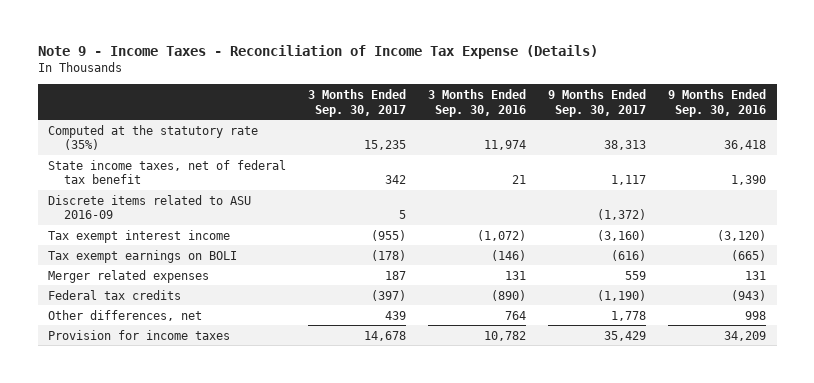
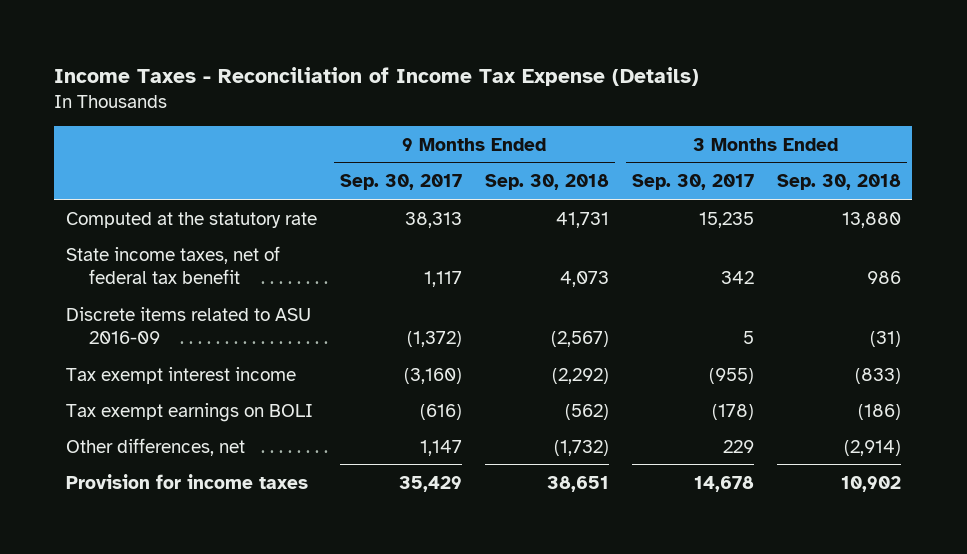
[37,45,598,60] Note 9 - Income Taxes - Reconciliation of Income Tax Expense (Details) -> [54,66,700,86] Income Taxes - Reconciliation of Income Tax Expense (Details)
[428,88,527,117] 3 Months Ended Sep. 30, 2016 -> none
[667,88,766,117] 9 Months Ended Sep. 30, 2016 -> none
none -> [484,174,609,191] Sep. 30, 2018
none -> [776,174,901,191] Sep. 30, 2018
[48,124,259,151] Computed at the statutory rate (35%) -> [65,211,317,228] Computed at the statutory rate
[48,269,210,283] Merger related expenses -> none
[48,289,182,300] Federal tax credits -> none
[385,310,407,320] 439 -> [722,439,754,453] 229
[610,310,646,321] 1,778 -> [419,439,462,456] 1,147

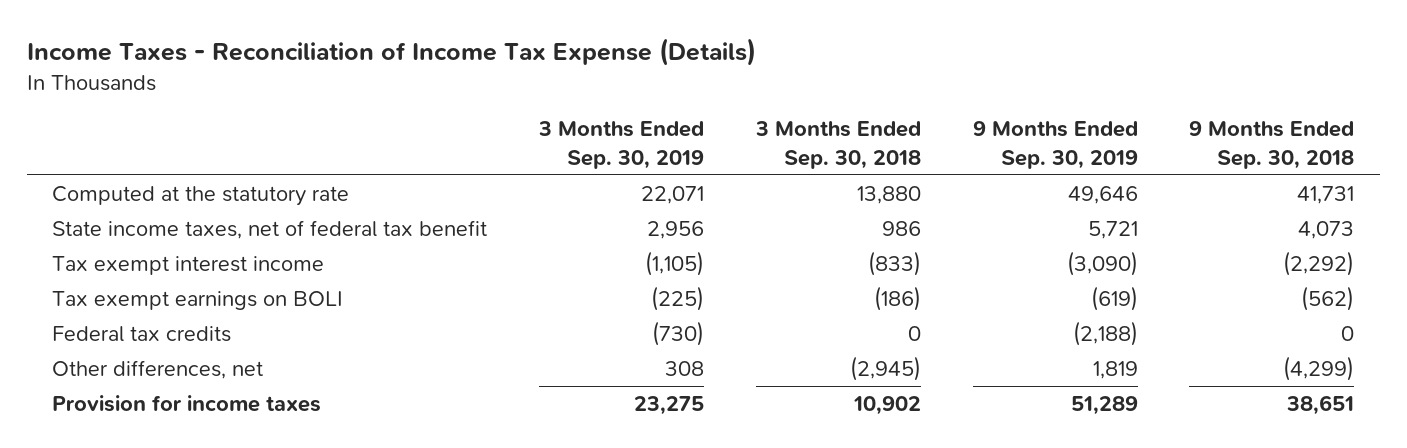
[339,174,462,191] Sep. 30, 2017 -> none
[631,174,754,191] Sep. 30, 2017 -> none
none -> [538,121,705,169] 3 Months Ended Sep. 30, 2019
none -> [972,121,1138,169] 9 Months Ended Sep. 30, 2019
[65,306,311,344] Discrete items related to ASU 2016-09 -> none
none -> [52,325,232,342] Federal tax credits
[553,439,609,456] (1,732) -> [1283,355,1355,381] (4,299)
[843,439,901,456] (2,914) -> [849,355,921,381] (2,945)

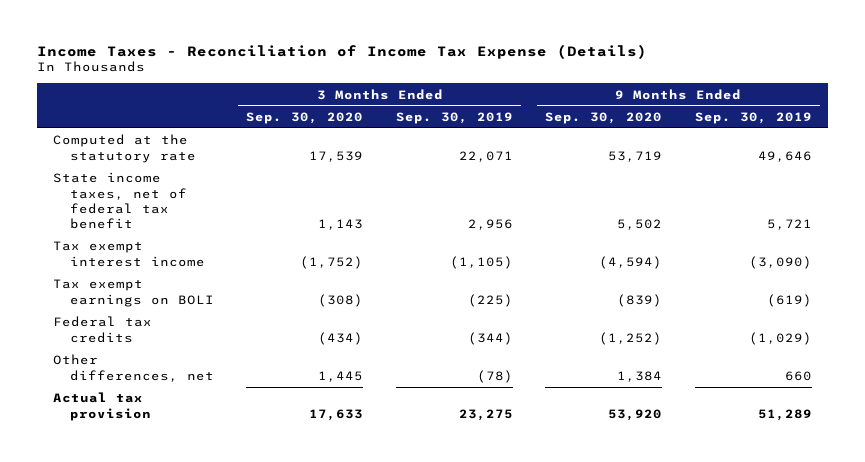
[754,121,921,169] 3 Months Ended Sep. 30, 2018 -> none
[1189,121,1355,169] 9 Months Ended Sep. 30, 2018 -> none
none -> [246,111,364,124] Sep. 30, 2020
none -> [545,111,663,124] Sep. 30, 2020
[652,320,705,346] (730) -> [467,331,513,345] (344)
[1072,320,1138,346] (2,188) -> [748,331,812,345] (1,029)
[665,360,705,376] 308 -> [476,369,513,383] (78)
[1092,360,1138,379] 1,819 -> [784,370,812,381] 660
[52,394,322,412] Provision for income taxes -> [53,392,151,421] Actual tax provision

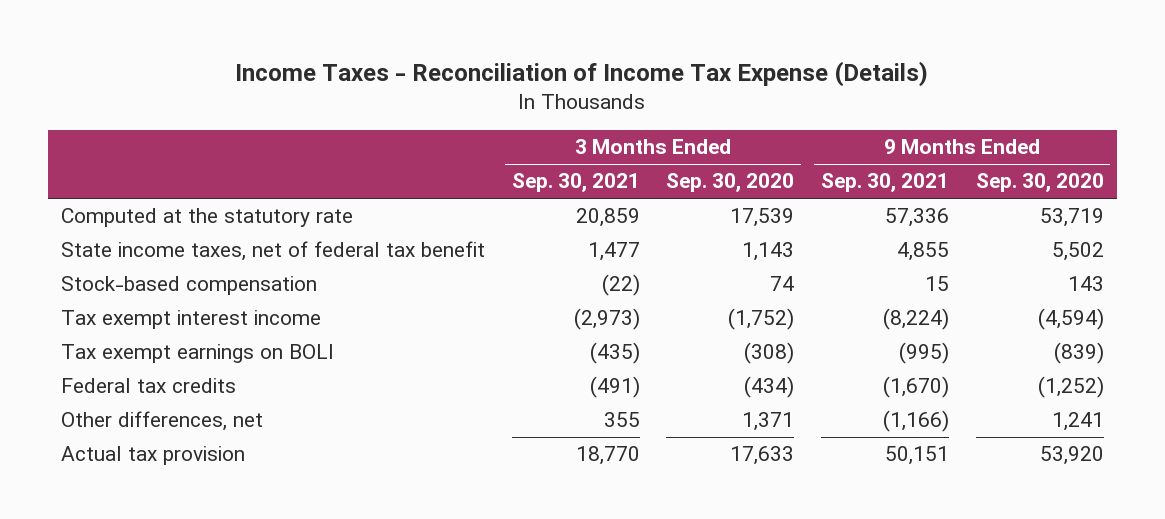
[395,111,513,124] Sep. 30, 2019 -> none
[694,111,812,124] Sep. 30, 2019 -> none
none -> [511,173,640,193] Sep. 30, 2021
none -> [821,173,950,193] Sep. 30, 2021
none -> [61,276,318,296] Stock-based compensation
[318,370,364,382] 1,445 -> [742,412,795,432] 1,371
[617,370,663,382] 1,384 -> [1051,412,1104,432] 1,241

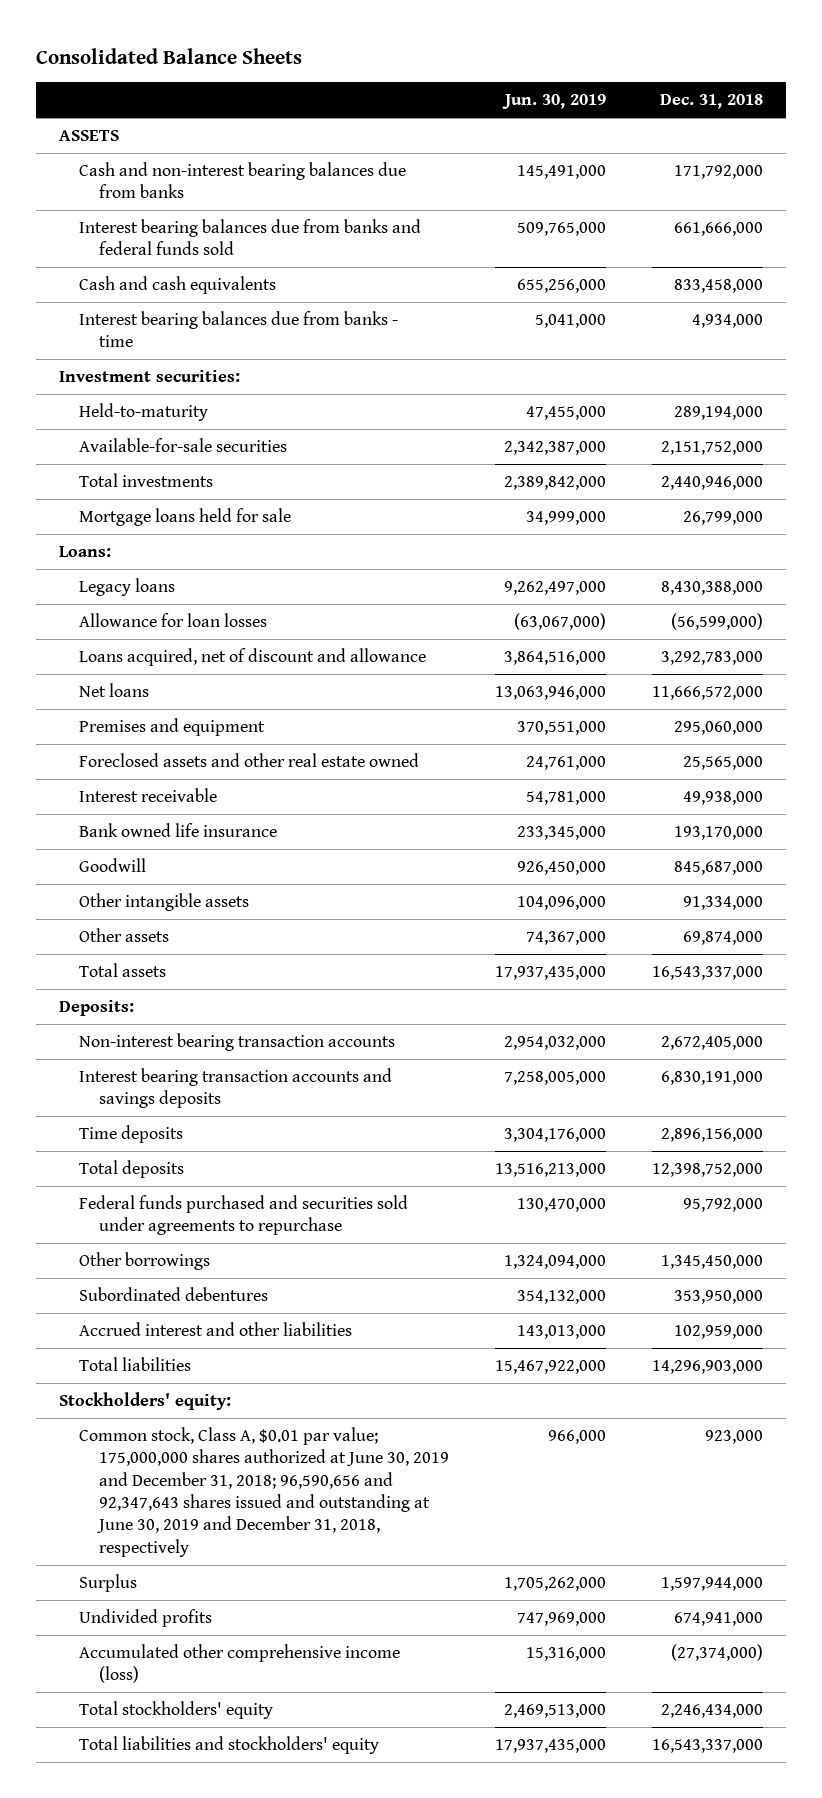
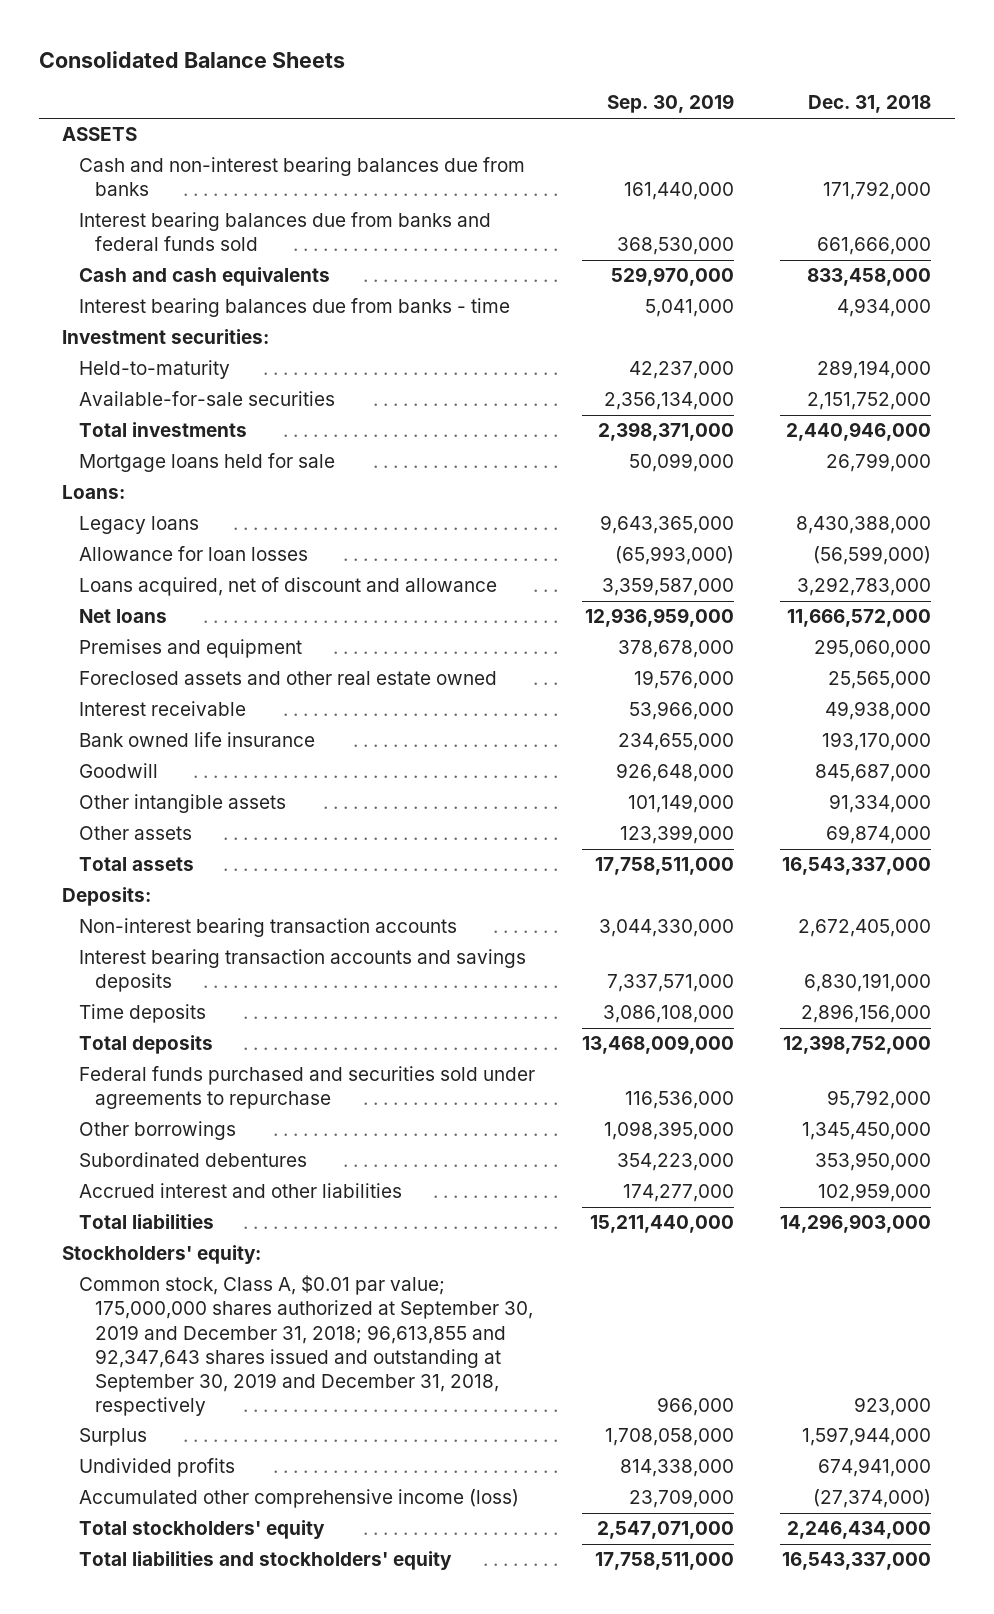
[502,94,607,110] Jun. 30, 2019 -> none
none -> [606,94,734,114] Sep. 30, 2019
[78,1427,450,1557] Common stock, Class A, $0.01 par value; 175,000,000 shares authorized at June 30, 2019 and December 31, 2018; 96,590,656 and 92,347,643 shares issued and outstanding at June 30, 2019 and December 31, 2018, respectively -> [78,1275,534,1416] Common stock, Class A, $0.01 par value; 175,000,000 shares authorized at September 30, 2019 and December 31, 2018; 96,613,855 and 92,347,643 shares issued and outstanding at September 30, 2019 and December 31, 2018, respectively

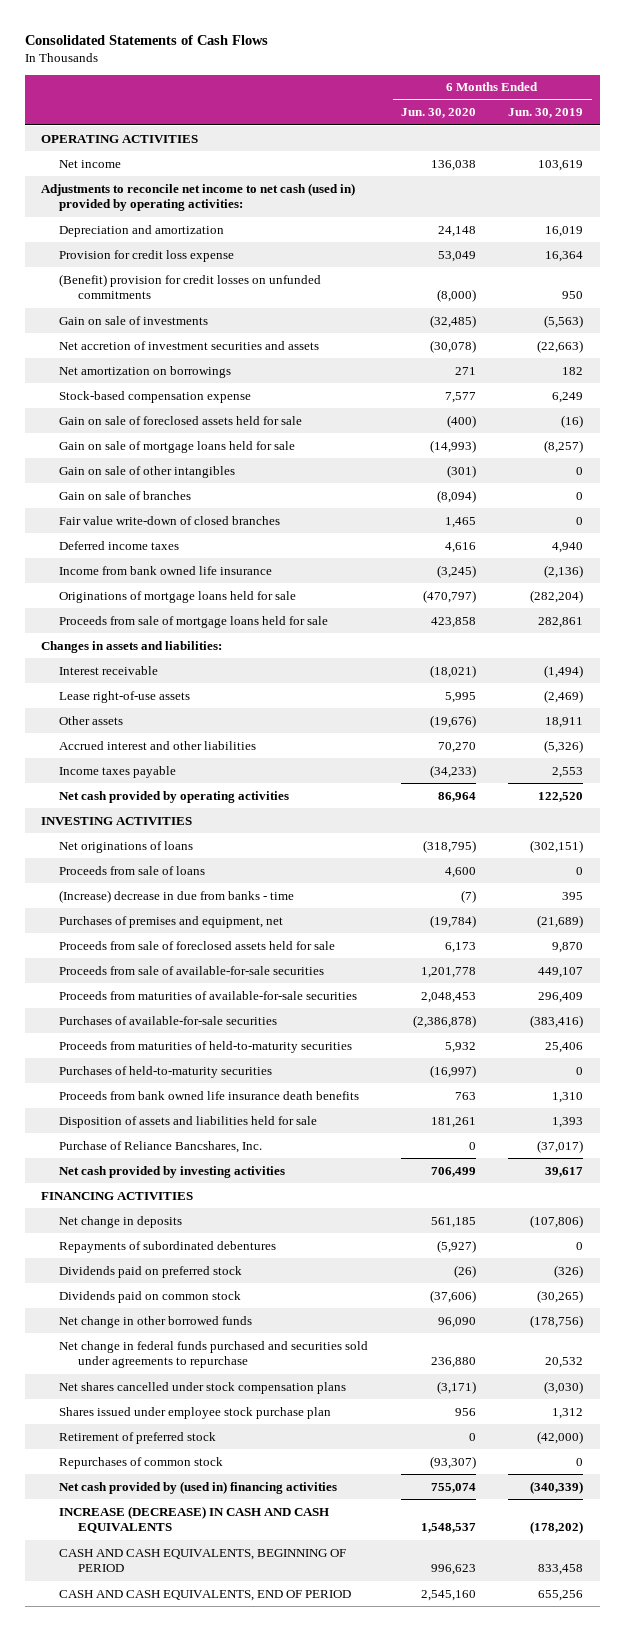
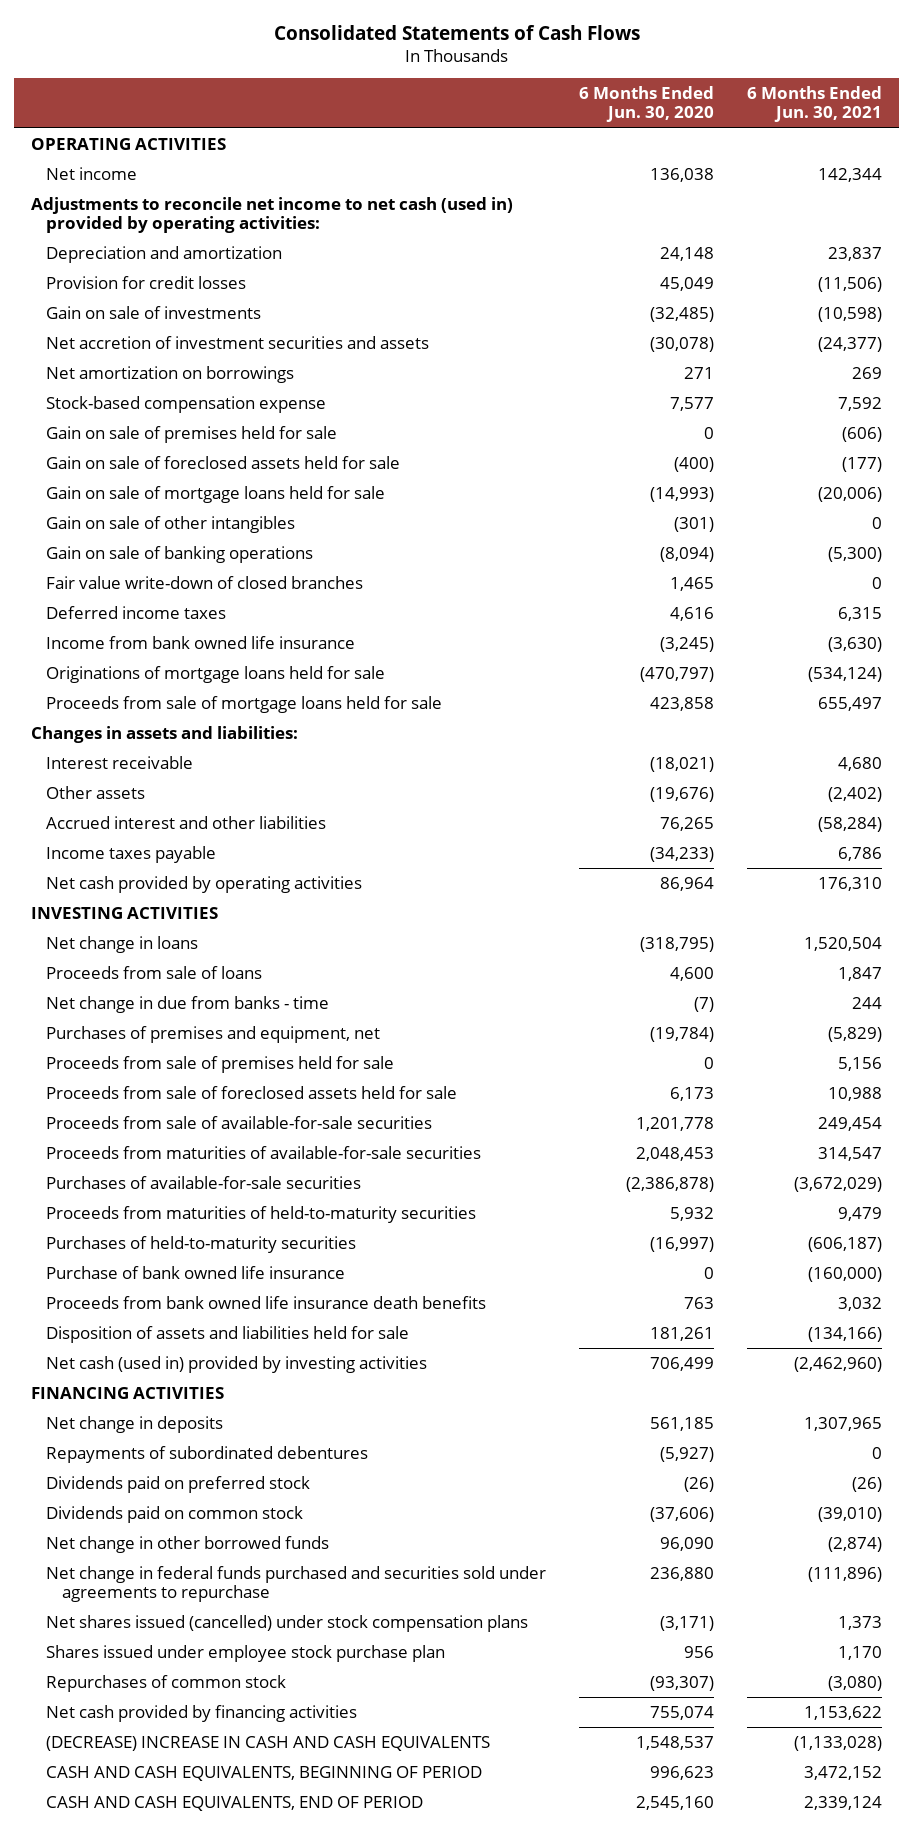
[508,108,584,119] Jun. 30, 2019 -> none
none -> [747,86,883,123] 6 Months Ended Jun. 30, 2021
[59,273,322,300] (Benefit) provision for credit losses on unfunded commitments -> none
[59,249,235,262] Provision for credit loss expense -> [46,275,247,289] Provision for credit losses
[437,250,476,262] 53,049 -> [660,276,715,291] 45,049
none -> [46,425,338,443] Gain on sale of premises held for sale
[59,490,192,500] Gain on sale of branches -> [46,545,314,563] Gain on sale of banking operations
[59,690,191,703] Lease right-of-use assets -> none
[437,741,476,753] 70,270 -> [660,816,715,831] 76,265
[59,840,194,853] Net originations of loans -> [46,935,199,953] Net change in loans
[59,889,295,903] (Increase) decrease in due from banks - time -> [46,995,330,1013] Net change in due from banks - time
none -> [46,1055,395,1073] Proceeds from sale of premises held for sale
none -> [46,1265,346,1279] Purchase of bank owned life insurance
[59,1140,263,1153] Purchase of Reliance Bancshares, Inc. -> none
[59,1165,286,1178] Net cash provided by investing activities -> [46,1355,428,1373] Net cash (used in) provided by investing activities
[59,1381,347,1394] Net shares cancelled under stock compensation plans -> [46,1614,529,1632] Net shares issued (cancelled) under stock compensation plans
[59,1431,217,1444] Retirement of preferred stock -> none
[59,1480,338,1494] Net cash provided by (used in) financing activities -> [46,1704,358,1722] Net cash provided by financing activities
[59,1505,330,1534] INCREASE (DECREASE) IN CASH AND CASH EQUIVALENTS -> [46,1735,491,1751] (DECREASE) INCREASE IN CASH AND CASH EQUIVALENTS

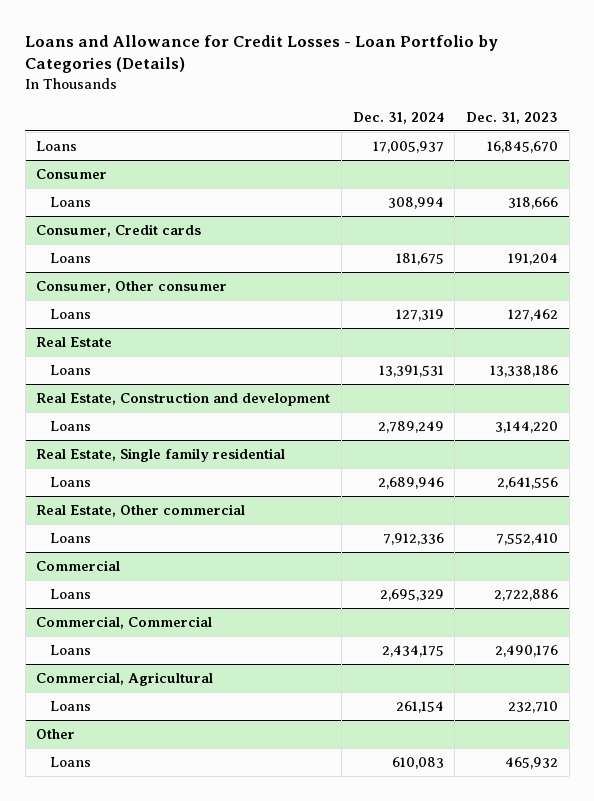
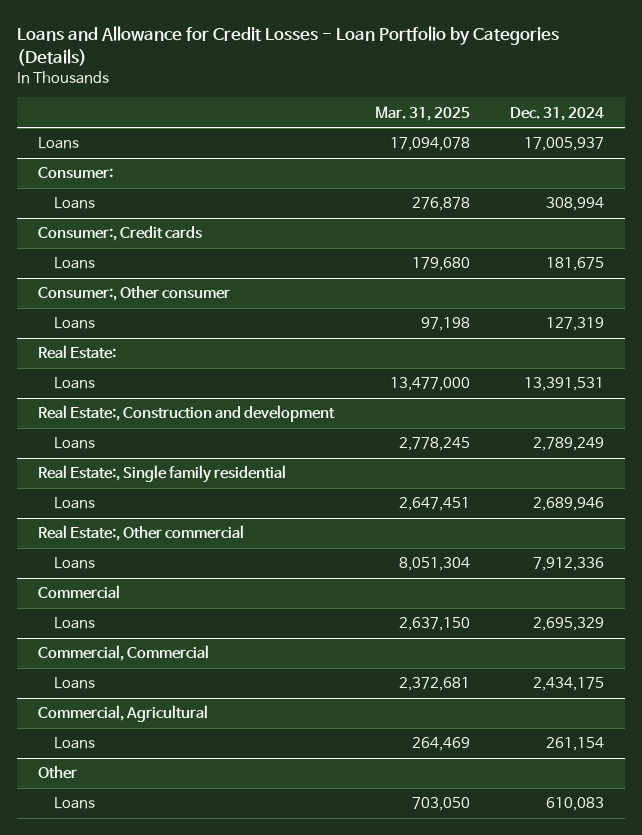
[465,111,558,124] Dec. 31, 2023 -> none
none -> [374,105,470,121] Mar. 31, 2025
[36,168,108,179] Consumer -> [37,167,113,180] Consumer:
[36,223,202,237] Consumer, Credit cards -> [37,226,202,242] Consumer:, Credit cards
[36,280,228,293] Consumer, Other consumer -> [37,286,230,302] Consumer:, Other consumer
[36,336,113,347] Real Estate -> [37,345,116,360] Real Estate:
[36,391,331,406] Real Estate, Construction and development -> [37,405,335,423] Real Estate:, Construction and development
[36,447,286,462] Real Estate, Single family residential -> [37,465,286,484] Real Estate:, Single family residential
[36,503,246,517] Real Estate, Other commercial -> [37,525,244,542] Real Estate:, Other commercial

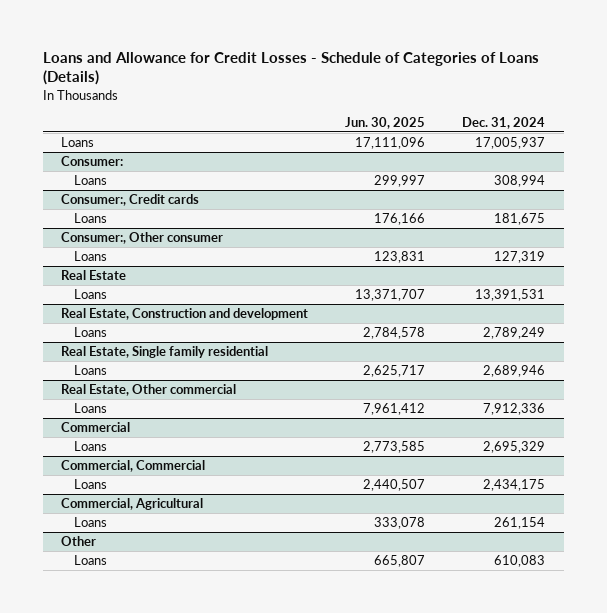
[17,26,560,66] Loans and Allowance for Credit Losses - Loan Portfolio by Categories (Details) -> [42,51,539,86] Loans and Allowance for Credit Losses - Schedule of Categories of Loans (Details)
[374,105,470,121] Mar. 31, 2025 -> none
none -> [345,116,426,129] Jun. 30, 2025
[37,345,116,360] Real Estate: -> [61,270,127,281] Real Estate
[37,405,335,423] Real Estate:, Construction and development -> [61,308,309,321] Real Estate, Construction and development
[37,465,286,484] Real Estate:, Single family residential -> [61,346,269,359] Real Estate, Single family residential
[37,525,244,542] Real Estate:, Other commercial -> [61,384,237,397] Real Estate, Other commercial

